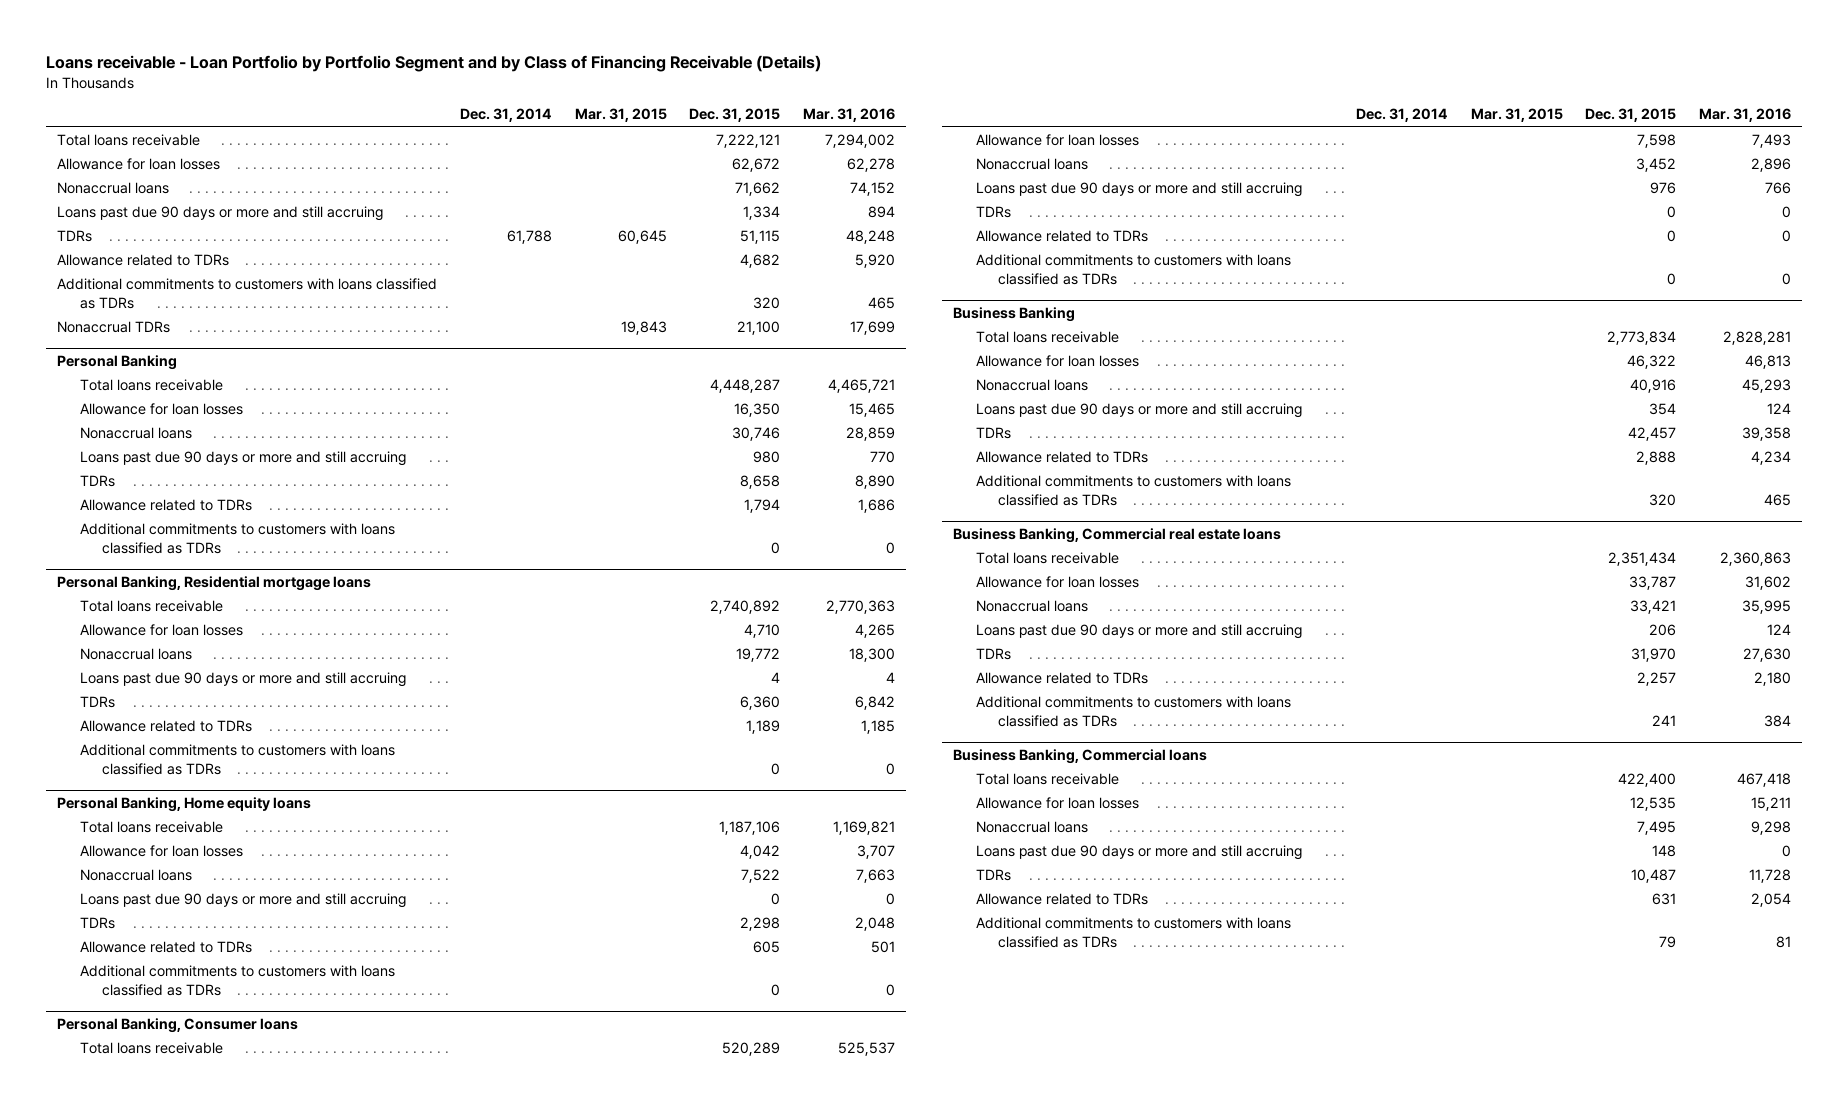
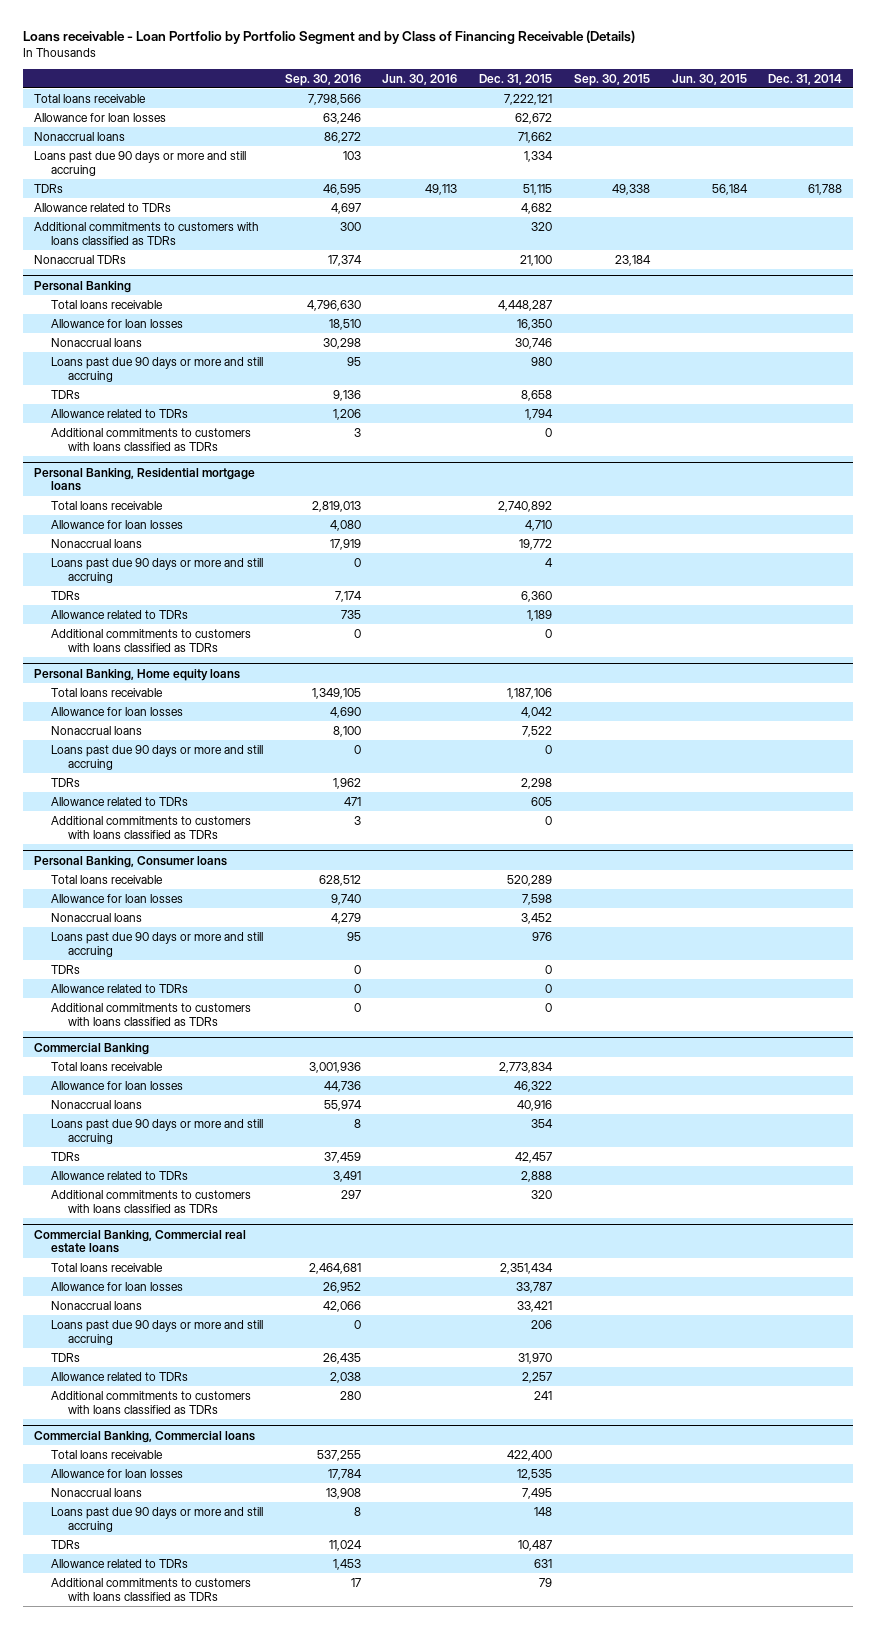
[574,108,667,123] Mar. 31, 2015 -> none
[802,108,895,123] Mar. 31, 2016 -> none
none -> [284,73,361,86] Sep. 30, 2016
none -> [382,73,458,85] Jun. 30, 2016
none -> [573,73,650,86] Sep. 30, 2015
none -> [671,73,747,85] Jun. 30, 2015
[953,306,1076,322] Business Banking -> [33,1042,149,1055] Commercial Banking
[953,527,1282,543] Business Banking, Commercial real estate loans -> [33,1229,246,1254] Commercial Banking, Commercial real estate loans
[953,748,1208,764] Business Banking, Commercial loans -> [33,1430,255,1443] Commercial Banking, Commercial loans

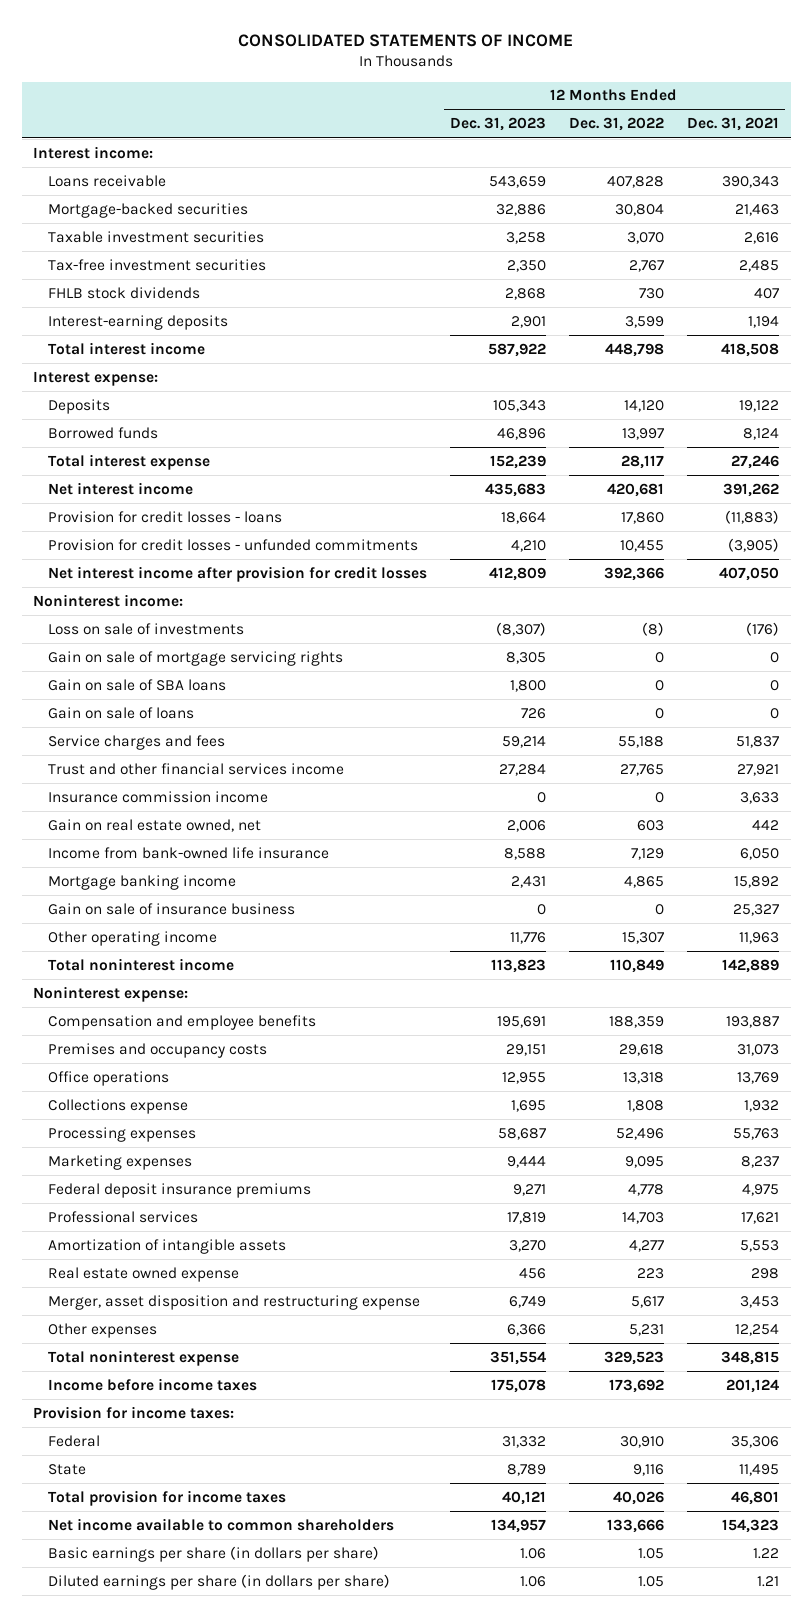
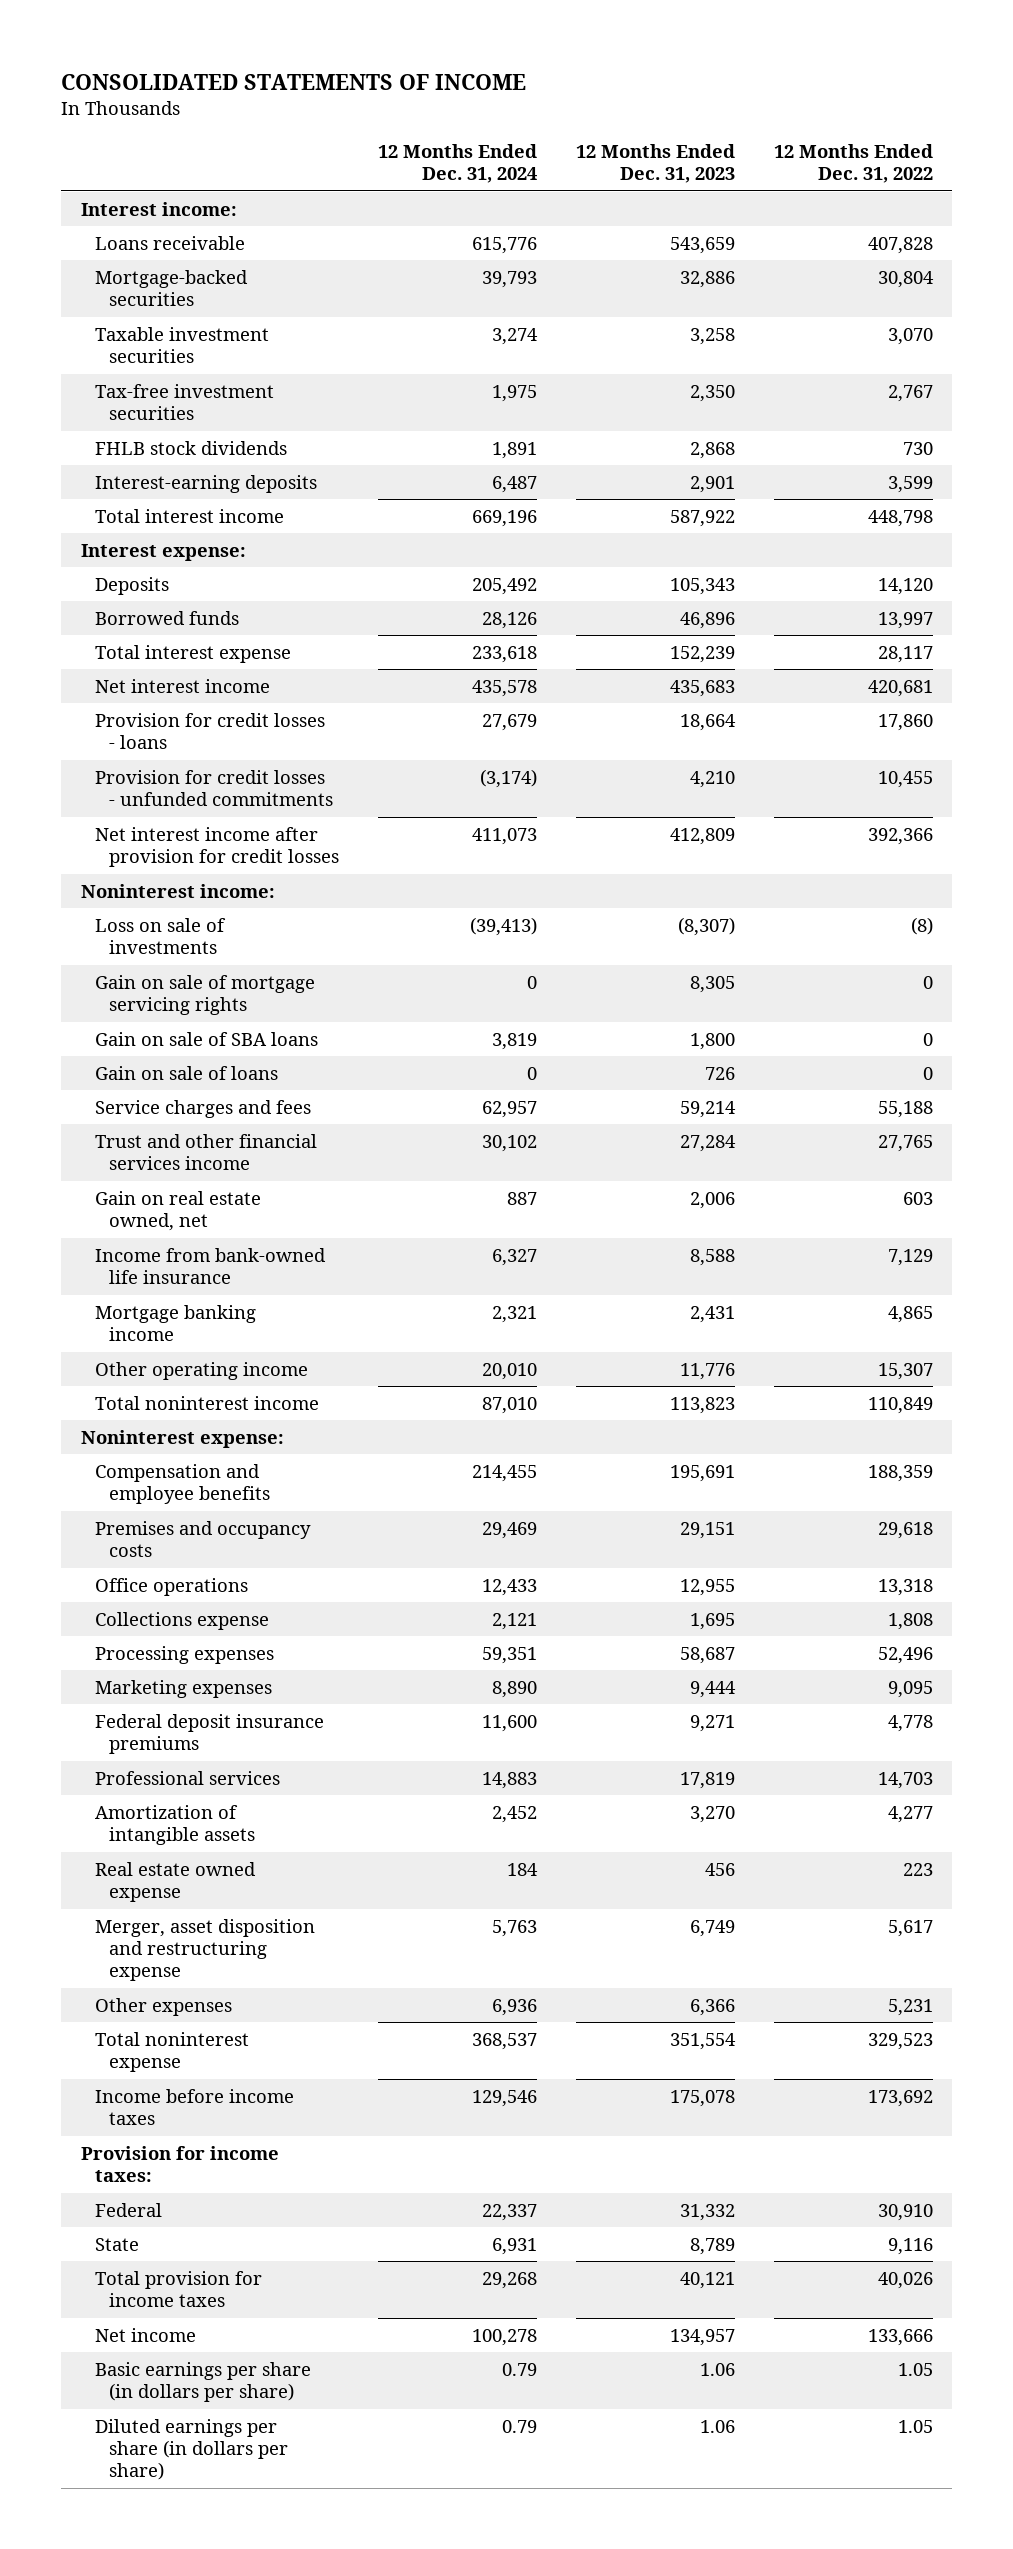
[687,117,780,132] Dec. 31, 2021 -> none
none -> [377,143,537,183] 12 Months Ended Dec. 31, 2024
[47,790,268,803] Insurance commission income -> none
[47,902,295,915] Gain on sale of insurance business -> none
[47,1517,394,1531] Net income available to common shareholders -> [94,2327,196,2342] Net income

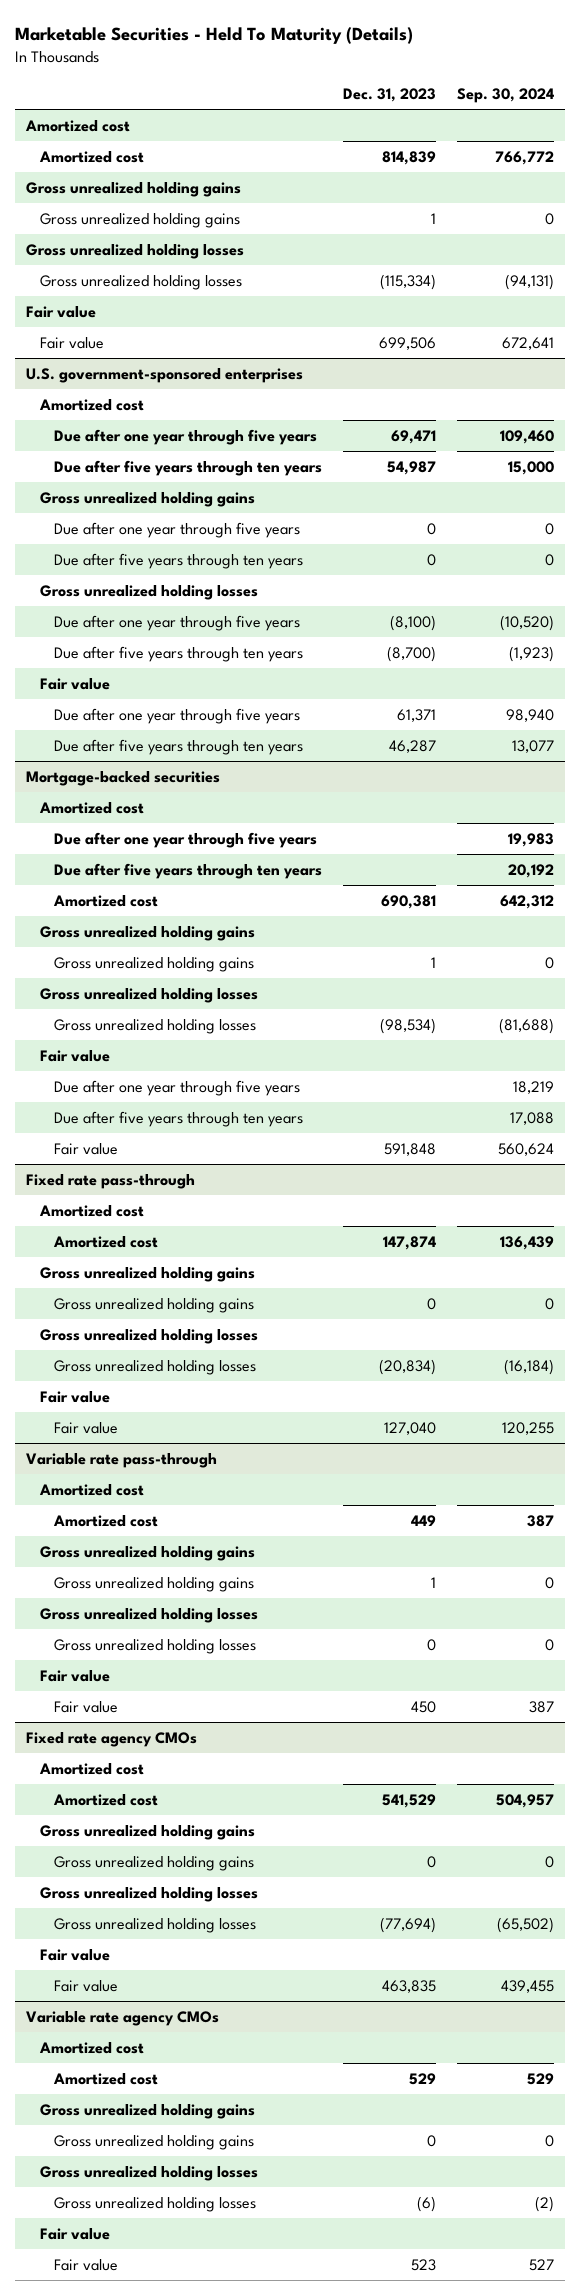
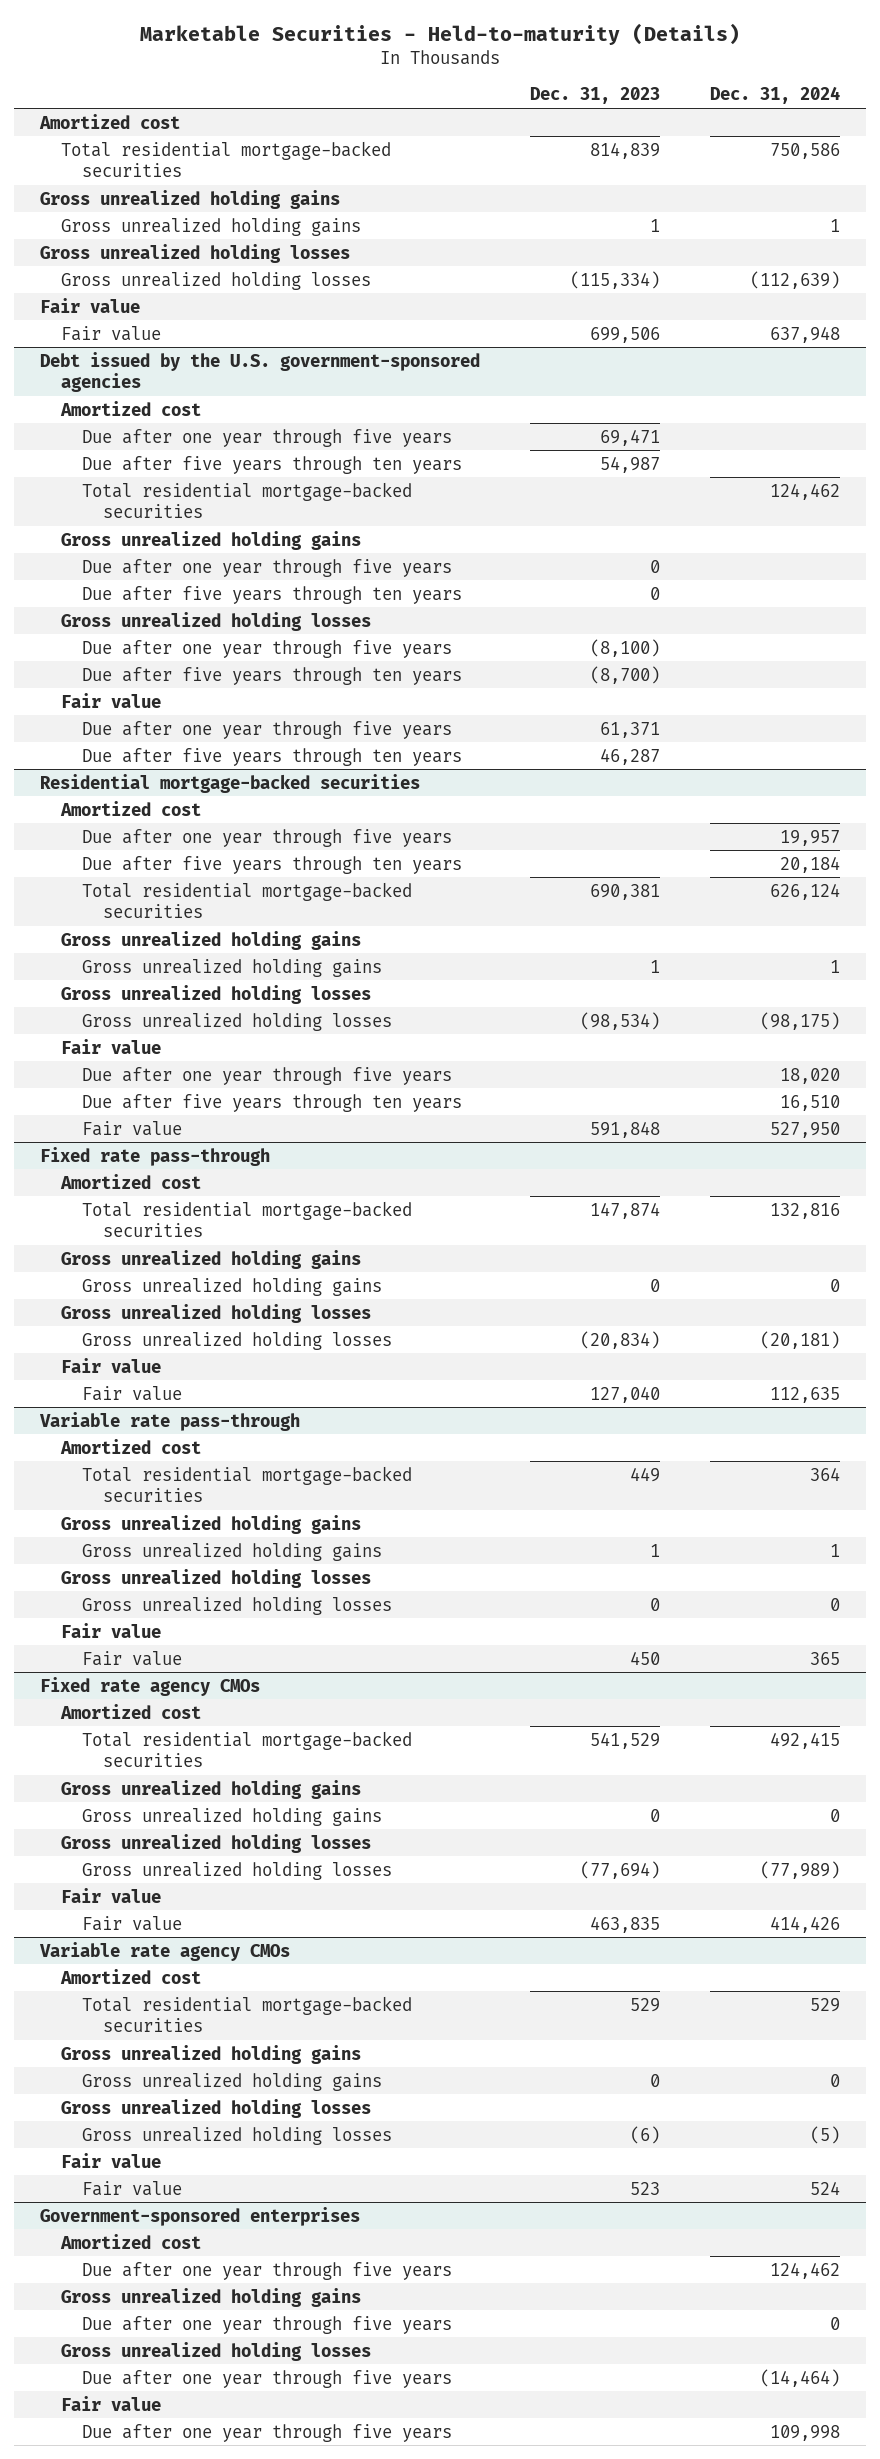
[15,27,414,45] Marketable Securities - Held To Maturity (Details) -> [140,22,741,45] Marketable Securities - Held-to-maturity (Details)
[457,88,555,104] Sep. 30, 2024 -> none
none -> [710,86,841,105] Dec. 31, 2024
[38,150,144,163] Amortized cost -> [60,140,391,178] Total residential mortgage-backed securities
[25,367,303,383] U.S. government-sponsored enterprises -> none
none -> [39,351,480,393] Debt issued by the U.S. government-sponsored agencies
none -> [81,481,412,519] Total residential mortgage-backed securities
[25,770,220,786] Mortgage-backed securities -> [39,773,420,793] Residential mortgage-backed securities
[53,894,159,907] Amortized cost -> [81,881,412,919] Total residential mortgage-backed securities
[53,1235,159,1248] Amortized cost -> [81,1200,412,1238] Total residential mortgage-backed securities
[53,1514,159,1527] Amortized cost -> [81,1465,412,1503] Total residential mortgage-backed securities
[53,1793,159,1806] Amortized cost -> [81,1730,412,1768] Total residential mortgage-backed securities
[53,2072,159,2085] Amortized cost -> [81,1995,412,2033] Total residential mortgage-backed securities
none -> [39,2206,360,2226] Government-sponsored enterprises
none -> [59,2233,201,2249] Amortized cost
none -> [81,2261,452,2280] Due after one year through five years
none -> [60,2287,361,2307] Gross unrealized holding gains
none -> [81,2315,452,2334] Due after one year through five years
none -> [60,2341,371,2361] Gross unrealized holding losses
none -> [81,2369,452,2388] Due after one year through five years
none -> [60,2395,161,2411] Fair value
none -> [81,2423,452,2442] Due after one year through five years

